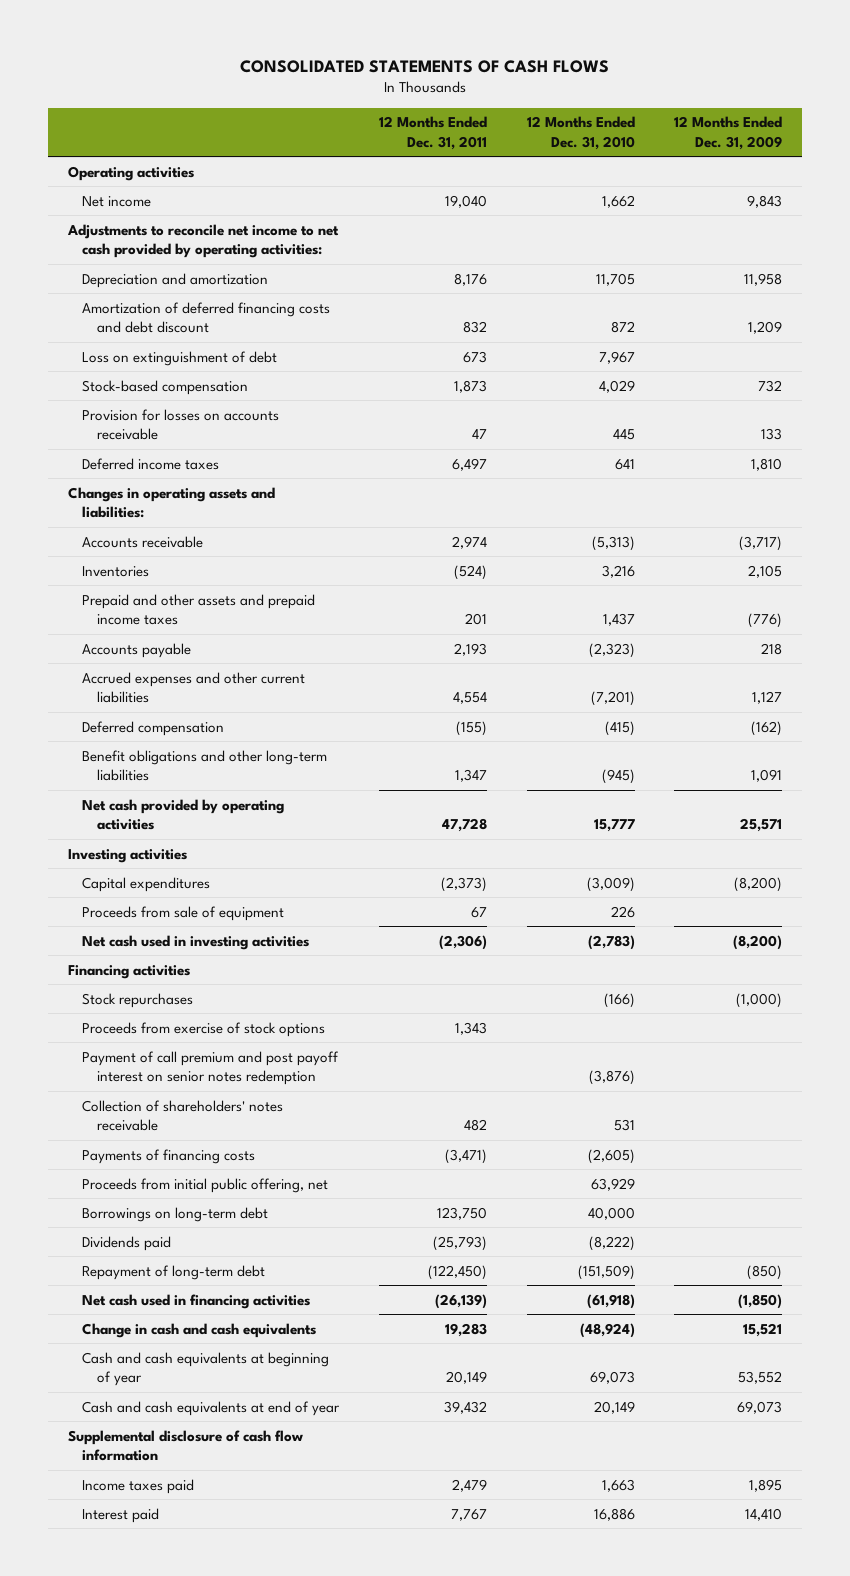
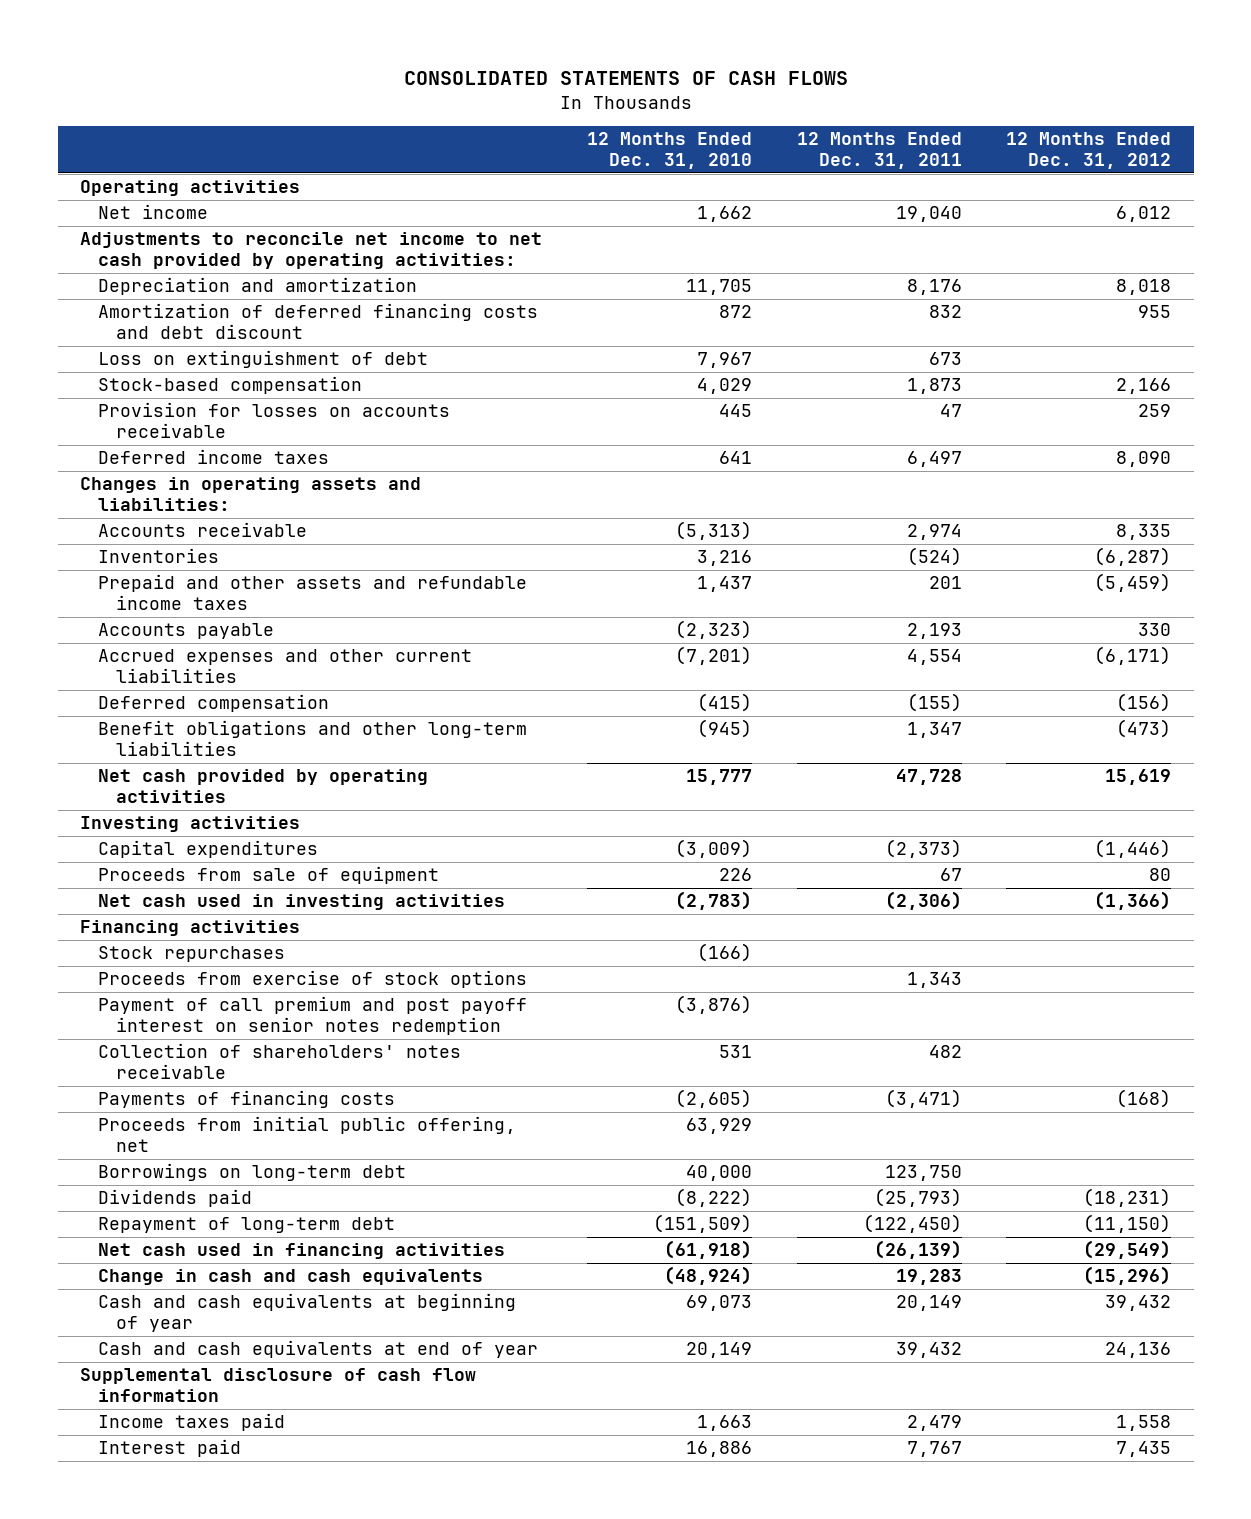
[674,116,783,150] 12 Months Ended Dec. 31, 2009 -> none
none -> [1006,132,1172,170] 12 Months Ended Dec. 31, 2012
[82,593,316,626] Prepaid and other assets and prepaid income taxes -> [98,574,528,611] Prepaid and other assets and refundable income taxes

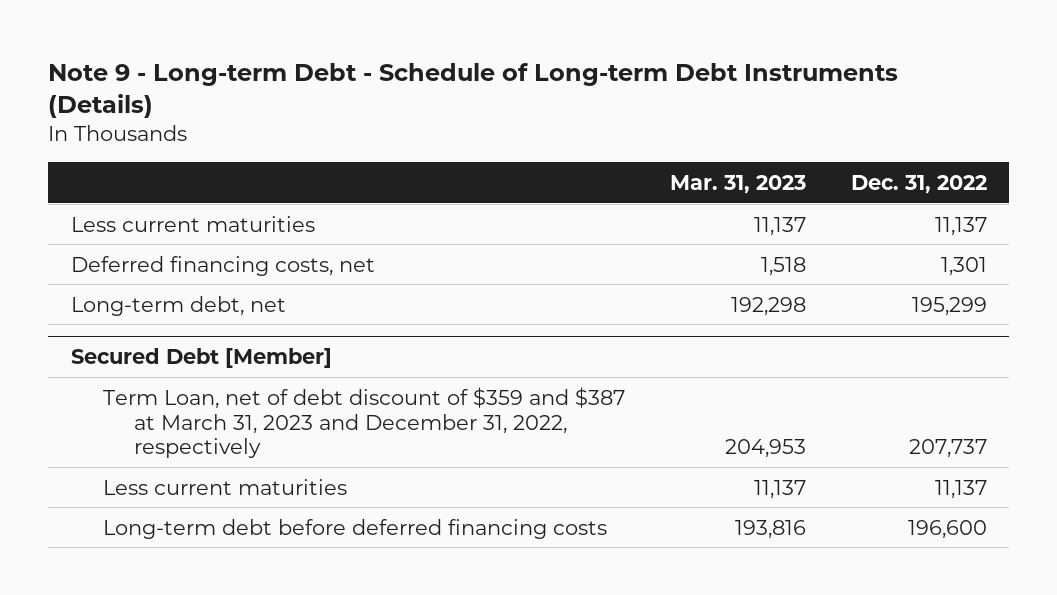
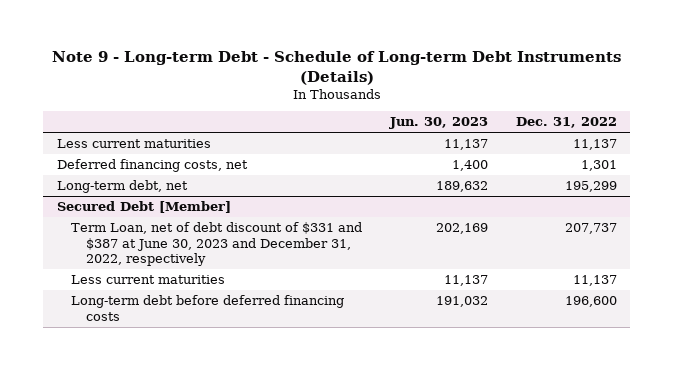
[669,174,806,194] Mar. 31, 2023 -> none
none -> [388,117,488,130] Jun. 30, 2023
[102,386,625,459] Term Loan, net of debt discount of $359 and $387 at March 31, 2023 and December 31, 2022, respectively -> [71,222,363,266] Term Loan, net of debt discount of $331 and $387 at June 30, 2023 and December 31, 2022, respectively

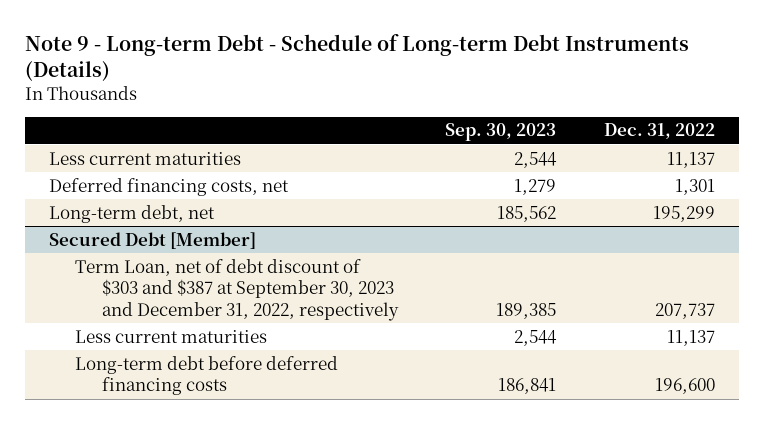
[388,117,488,130] Jun. 30, 2023 -> none
none -> [445,123,557,142] Sep. 30, 2023
[71,222,363,266] Term Loan, net of debt discount of $331 and $387 at June 30, 2023 and December 31, 2022, respectively -> [75,258,399,321] Term Loan, net of debt discount of $303 and $387 at September 30, 2023 and December 31, 2022, respectively

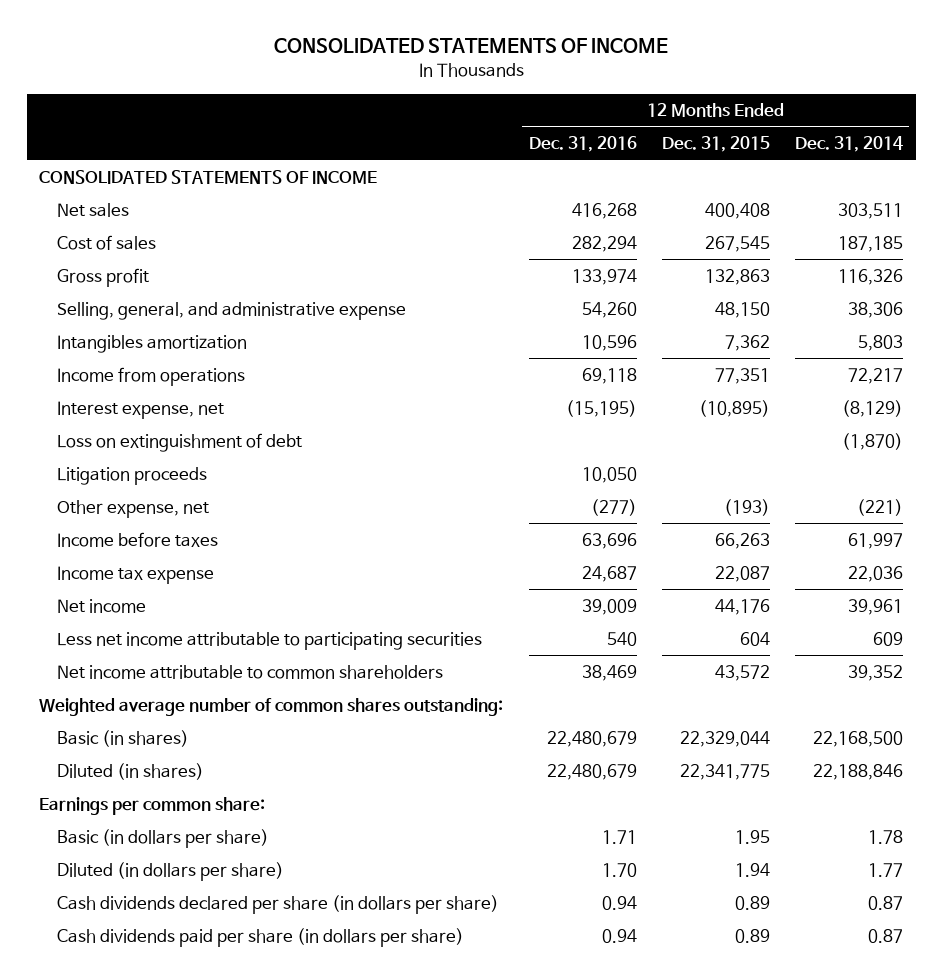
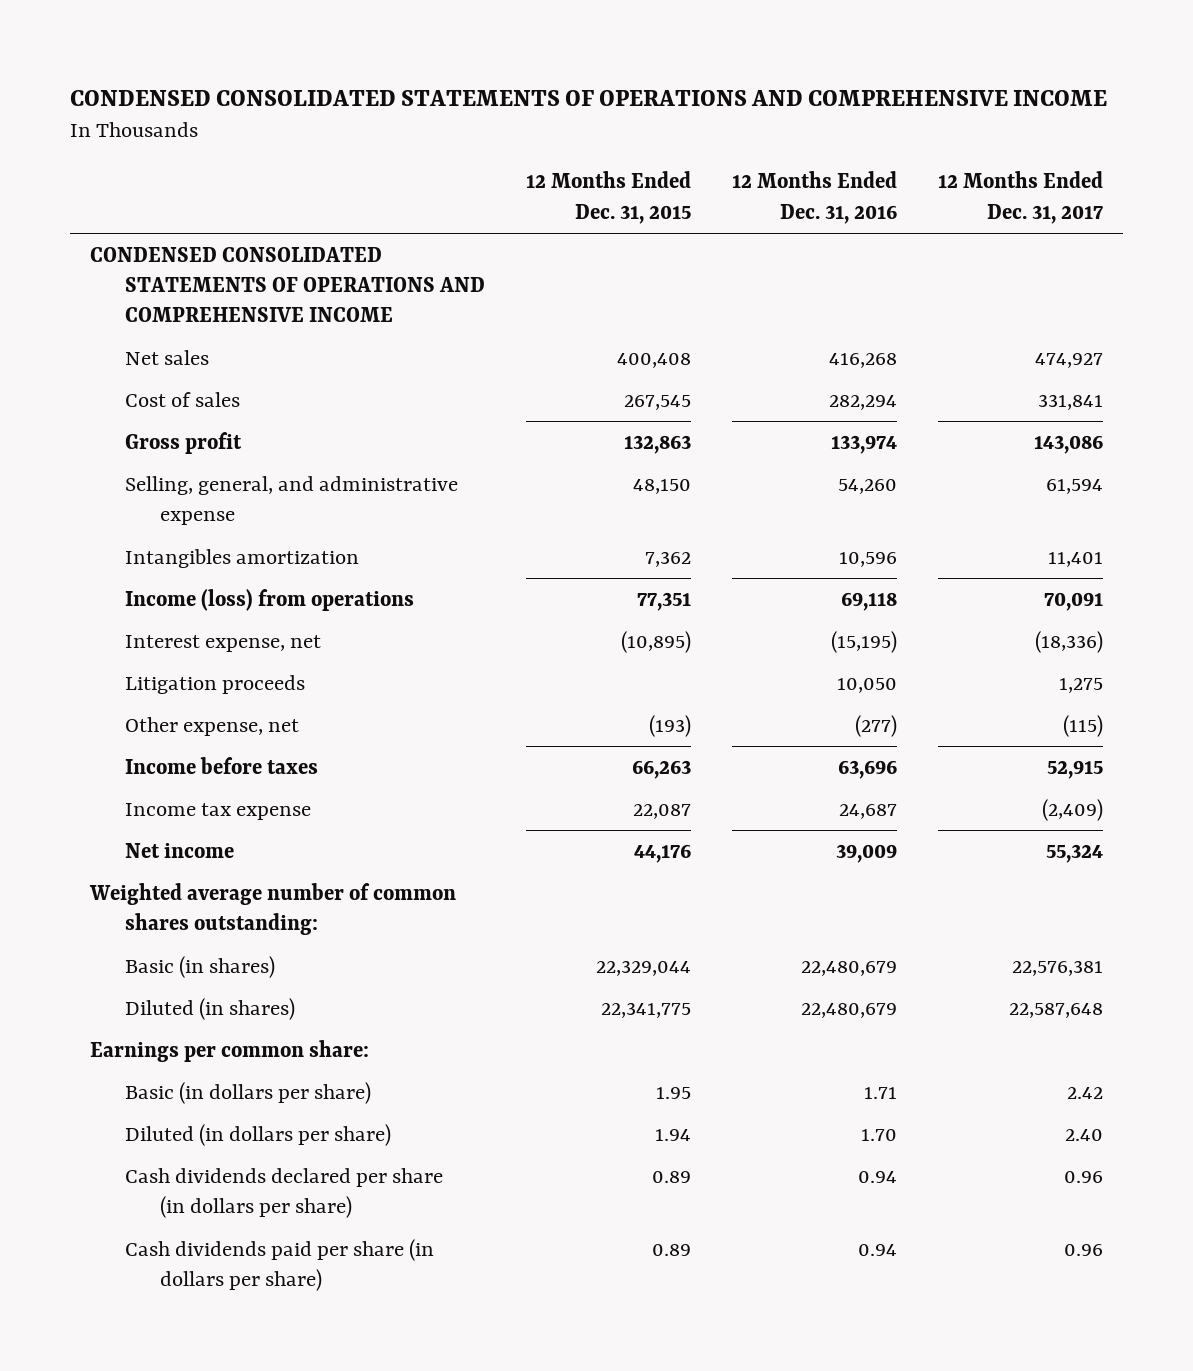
[274,38,669,54] CONSOLIDATED STATEMENTS OF INCOME -> [69,89,1107,106] CONDENSED CONSOLIDATED STATEMENTS OF OPERATIONS AND COMPREHENSIVE INCOME
[794,136,903,153] Dec. 31, 2014 -> none
none -> [937,171,1103,224] 12 Months Ended Dec. 31, 2017
[39,169,378,184] CONSOLIDATED STATEMENTS OF INCOME -> [90,246,485,323] CONDENSED CONSOLIDATED STATEMENTS OF OPERATIONS AND COMPREHENSIVE INCOME
[57,366,246,386] Income from operations -> [124,588,414,611] Income (loss) from operations
[57,432,303,452] Loss on extinguishment of debt -> none
[57,631,483,650] Less net income attributable to participating securities -> none
[57,664,444,679] Net income attributable to common shareholders -> none

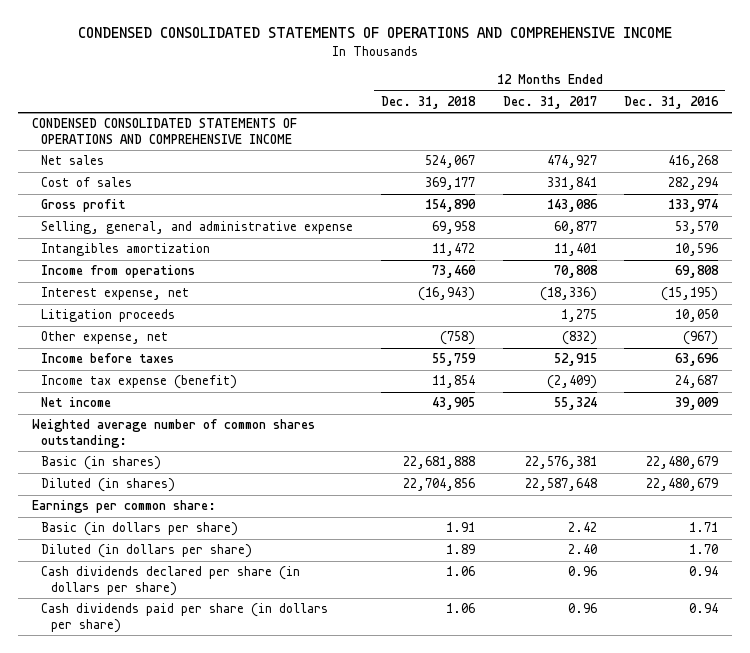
[525,171,691,224] 12 Months Ended Dec. 31, 2015 -> none
none -> [380,96,476,110] Dec. 31, 2018
[837,478,897,494] 54,260 -> [675,221,719,235] 53,570
[1045,478,1103,494] 61,594 -> [553,221,597,235] 60,877
[124,588,414,611] Income (loss) from operations -> [41,265,196,279] Income from operations
[840,591,897,611] 69,118 -> [675,265,720,279] 69,808
[1043,591,1103,611] 70,091 -> [553,265,598,279] 70,808
[854,714,897,737] (277) -> [683,331,719,346] (967)
[1062,714,1103,737] (115) -> [561,331,597,346] (832)
[124,802,311,820] Income tax expense -> [41,375,238,390] Income tax expense (benefit)

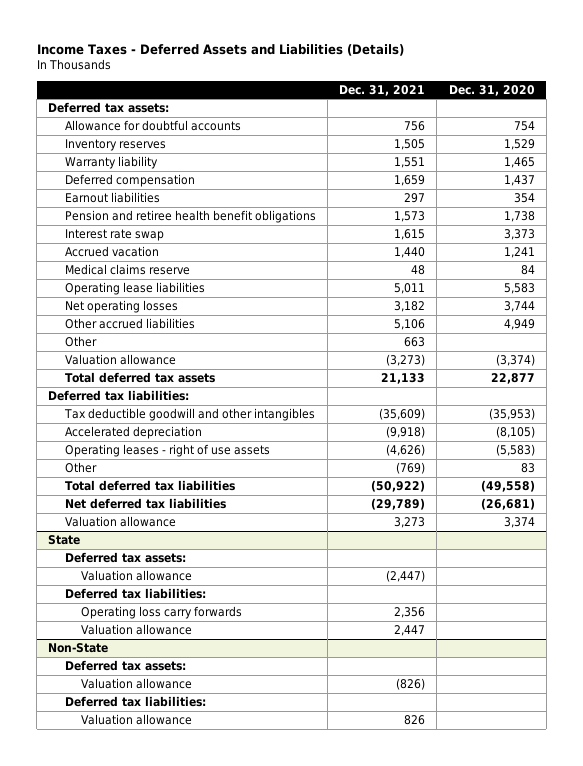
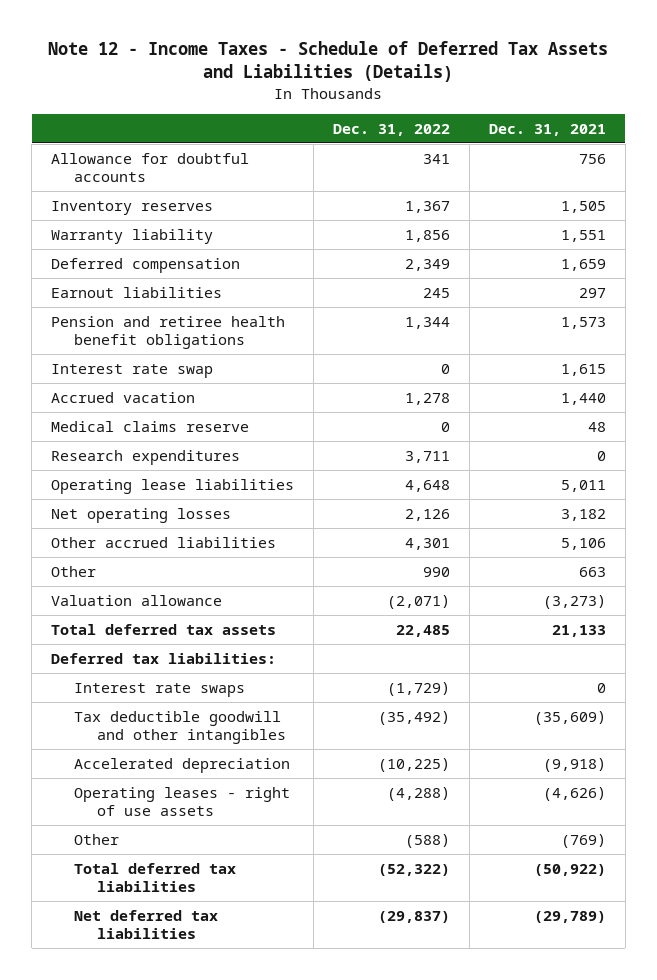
[36,44,404,57] Income Taxes - Deferred Assets and Liabilities (Details) -> [48,41,609,83] Note 12 - Income Taxes - Schedule of Deferred Tax Assets and Liabilities (Details)
[448,84,535,96] Dec. 31, 2020 -> none
none -> [332,123,450,136] Dec. 31, 2022
[48,101,170,113] Deferred tax assets: -> none
none -> [51,450,241,466] Research expenditures
none -> [74,683,246,698] Interest rate swaps
[64,515,176,527] Valuation allowance -> none
[48,534,81,545] State -> none
[64,551,186,563] Deferred tax assets: -> none
[80,569,192,581] Valuation allowance -> none
[64,587,206,599] Deferred tax liabilities: -> none
[80,605,242,619] Operating loss carry forwards -> none
[80,623,192,635] Valuation allowance -> none
[48,642,109,653] Non-State -> none
[64,659,186,671] Deferred tax assets: -> none
[80,677,192,689] Valuation allowance -> none
[64,695,206,707] Deferred tax liabilities: -> none
[80,713,192,725] Valuation allowance -> none

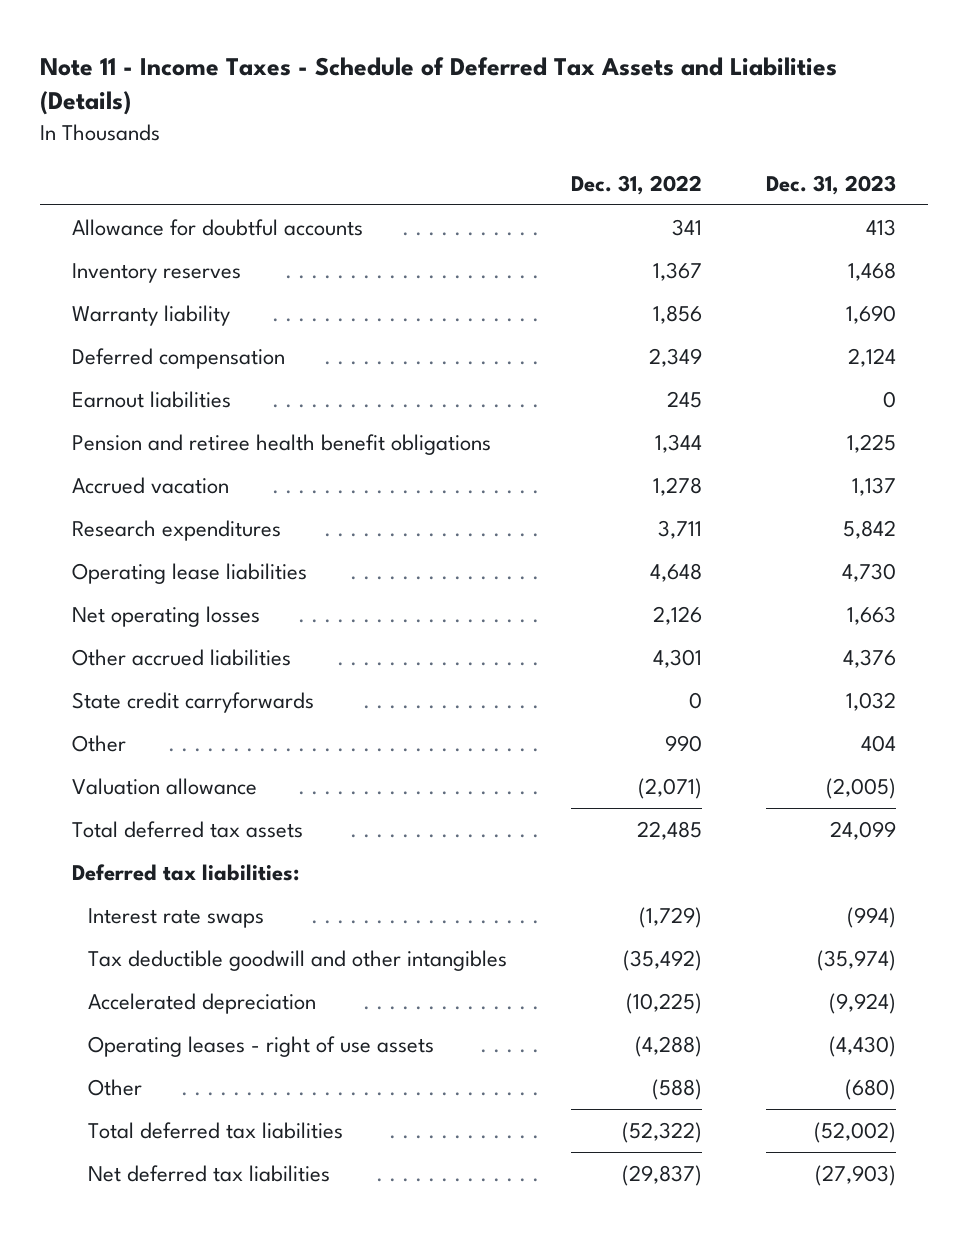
[48,41,609,83] Note 12 - Income Taxes - Schedule of Deferred Tax Assets and Liabilities (Details) -> [39,56,837,116] Note 11 - Income Taxes - Schedule of Deferred Tax Assets and Liabilities (Details)
[488,123,606,136] Dec. 31, 2021 -> none
none -> [765,174,896,195] Dec. 31, 2023
[51,364,214,379] Interest rate swap -> none
[51,421,250,433] Medical claims reserve -> none
none -> [71,691,314,713] State credit carryforwards

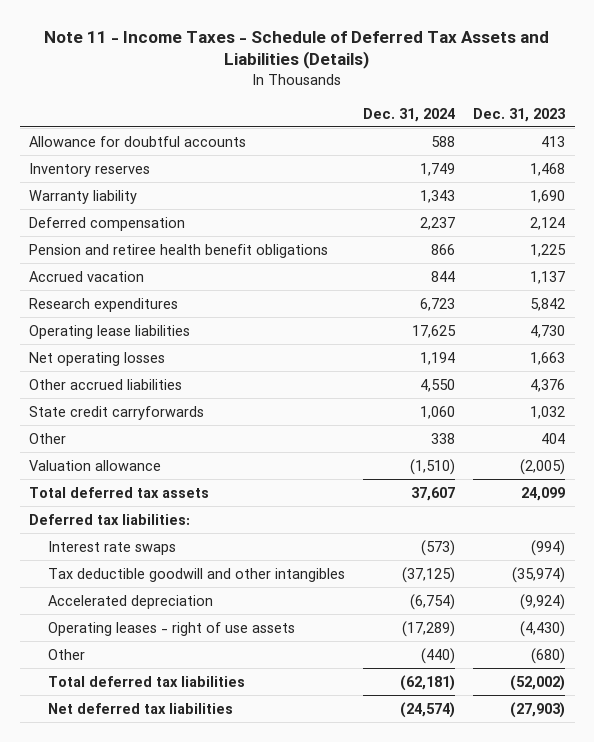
[571,174,703,195] Dec. 31, 2022 -> none
none -> [363,107,456,122] Dec. 31, 2024
[71,390,231,408] Earnout liabilities -> none

